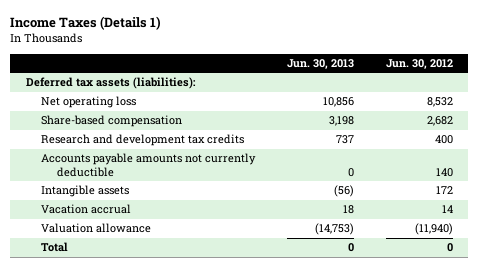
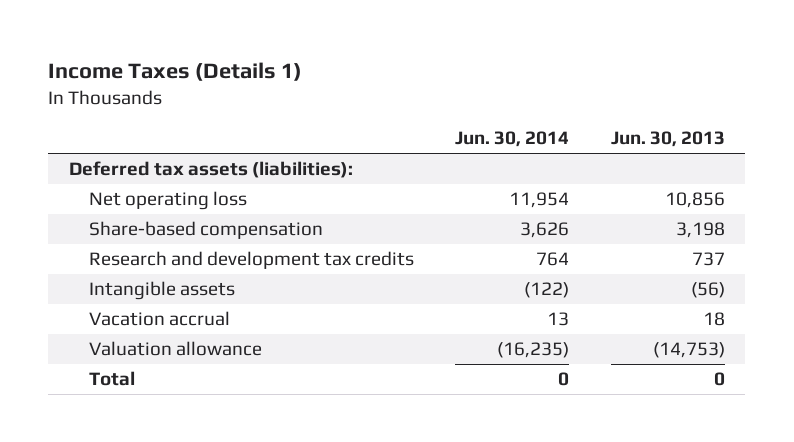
[385,58,453,69] Jun. 30, 2012 -> none
none -> [455,131,570,148] Jun. 30, 2014
[41,153,257,177] Accounts payable amounts not currently deductible -> none

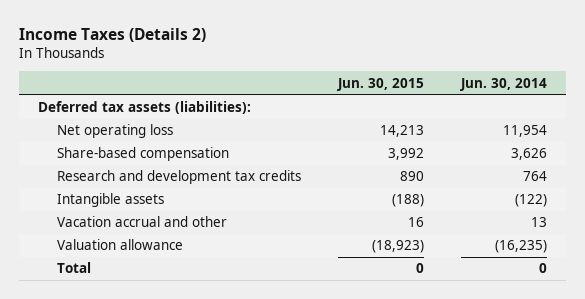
[48,62,303,82] Income Taxes (Details 1) -> [19,27,207,42] Income Taxes (Details 2)
[610,131,725,148] Jun. 30, 2013 -> none
none -> [337,77,425,91] Jun. 30, 2015
[88,311,230,327] Vacation accrual -> [57,216,228,228] Vacation accrual and other

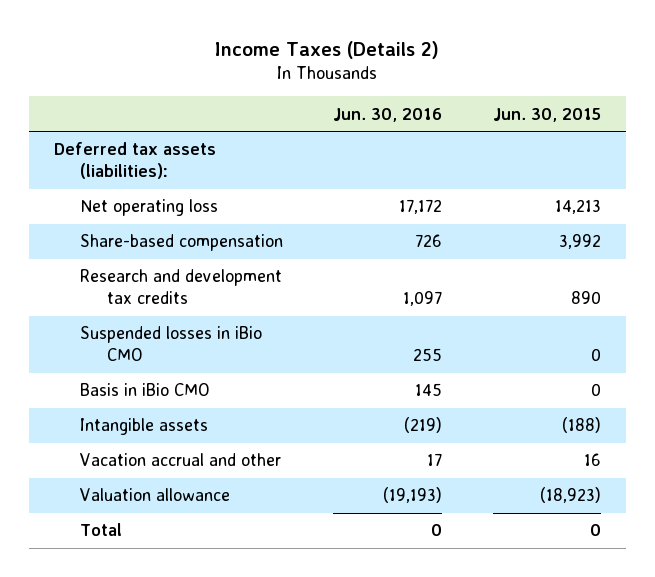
[460,77,548,91] Jun. 30, 2014 -> none
none -> [333,107,443,122] Jun. 30, 2016
none -> [80,326,263,362] Suspended losses in iBio CMO
none -> [80,383,211,397] Basis in iBio CMO

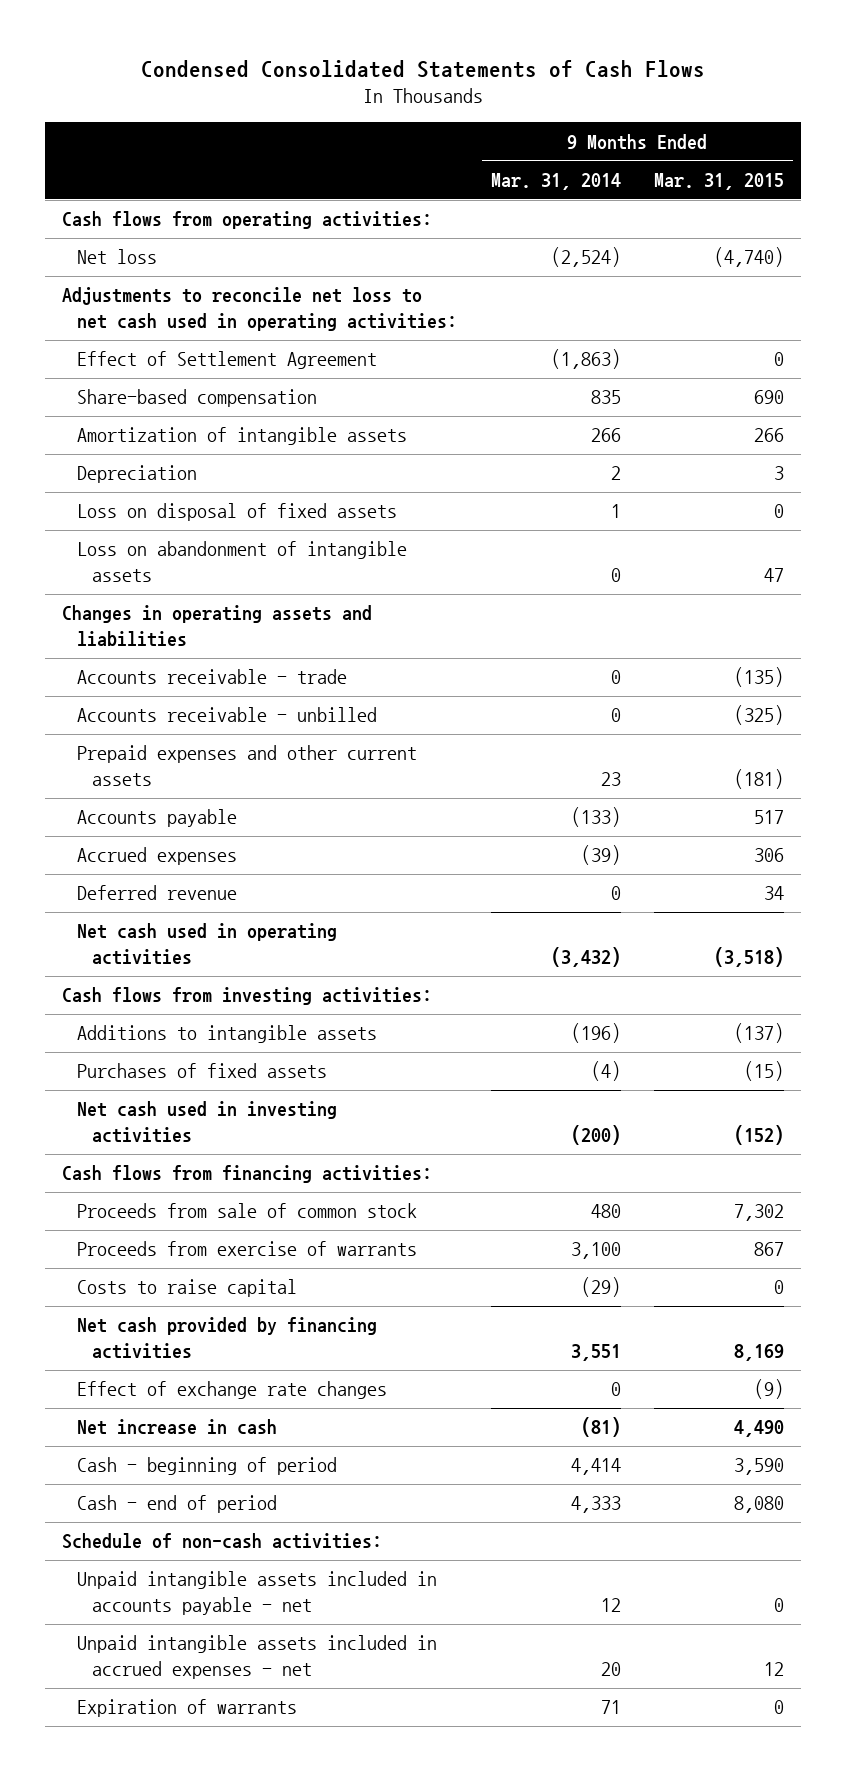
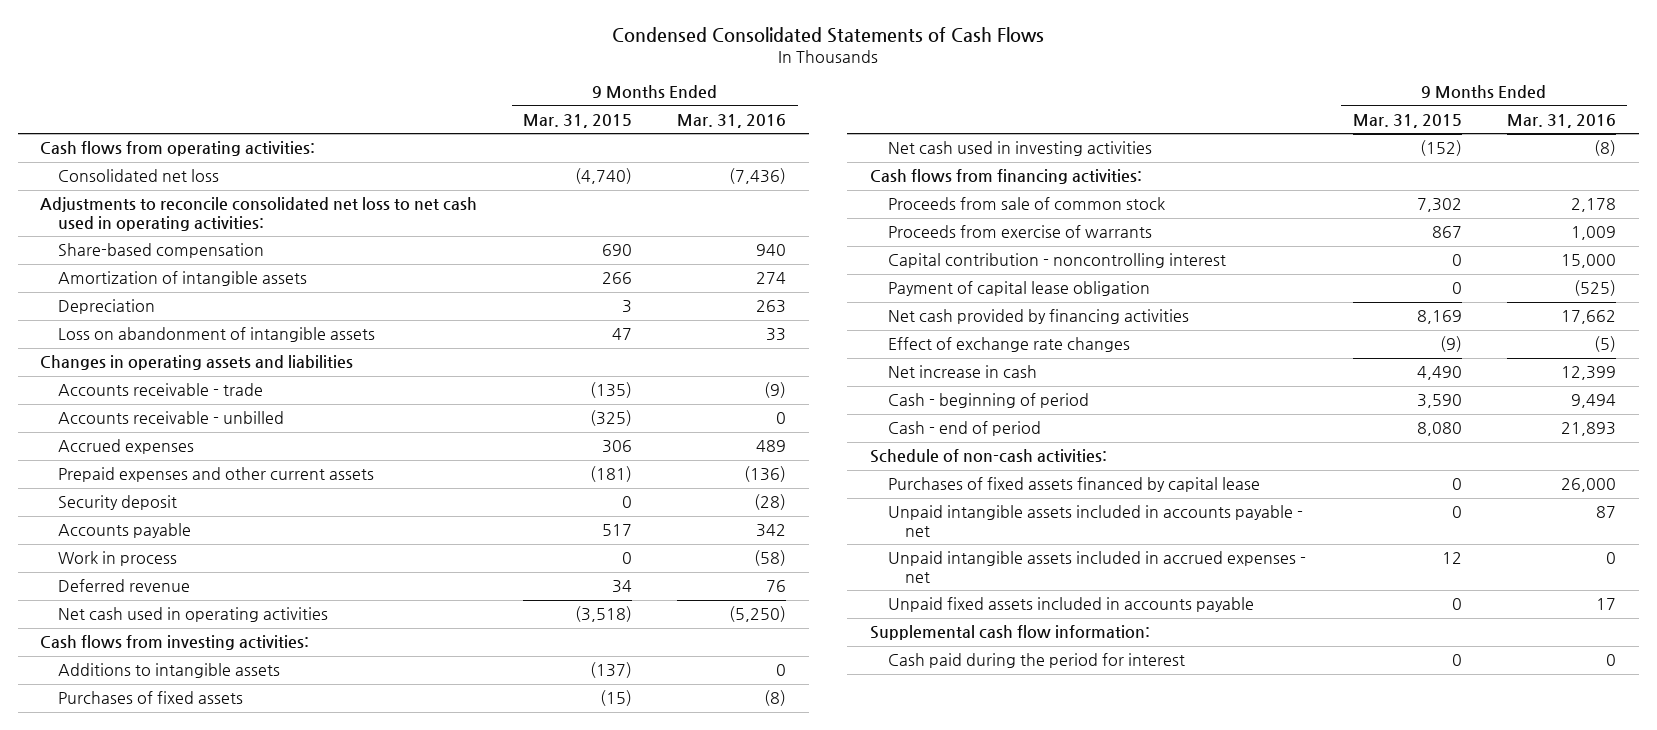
[490,172,621,190] Mar. 31, 2014 -> none
none -> [677,113,787,128] Mar. 31, 2016
[76,351,377,370] Effect of Settlement Agreement -> none
[76,249,157,265] Net loss -> [58,169,220,183] Consolidated net loss
[61,287,457,331] Adjustments to reconcile net loss to net cash used in operating activities: -> [40,197,478,231] Adjustments to reconcile consolidated net loss to net cash used in operating activities:
[76,503,397,522] Loss on disposal of fixed assets -> none
[76,847,237,866] Accrued expenses -> [58,439,195,455] Accrued expenses
none -> [58,495,178,511] Security deposit
none -> [58,551,178,567] Work in process
[76,1279,297,1298] Costs to raise capital -> none
none -> [887,253,1226,269] Capital contribution - noncontrolling interest
none -> [887,281,1150,297] Payment of capital lease obligation
none -> [887,477,1260,493] Purchases of fixed assets financed by capital lease
[76,1699,297,1718] Expiration of warrants -> none
none -> [887,597,1254,613] Unpaid fixed assets included in accounts payable
none -> [870,625,1151,641] Supplemental cash flow information:
none -> [887,653,1185,669] Cash paid during the period for interest

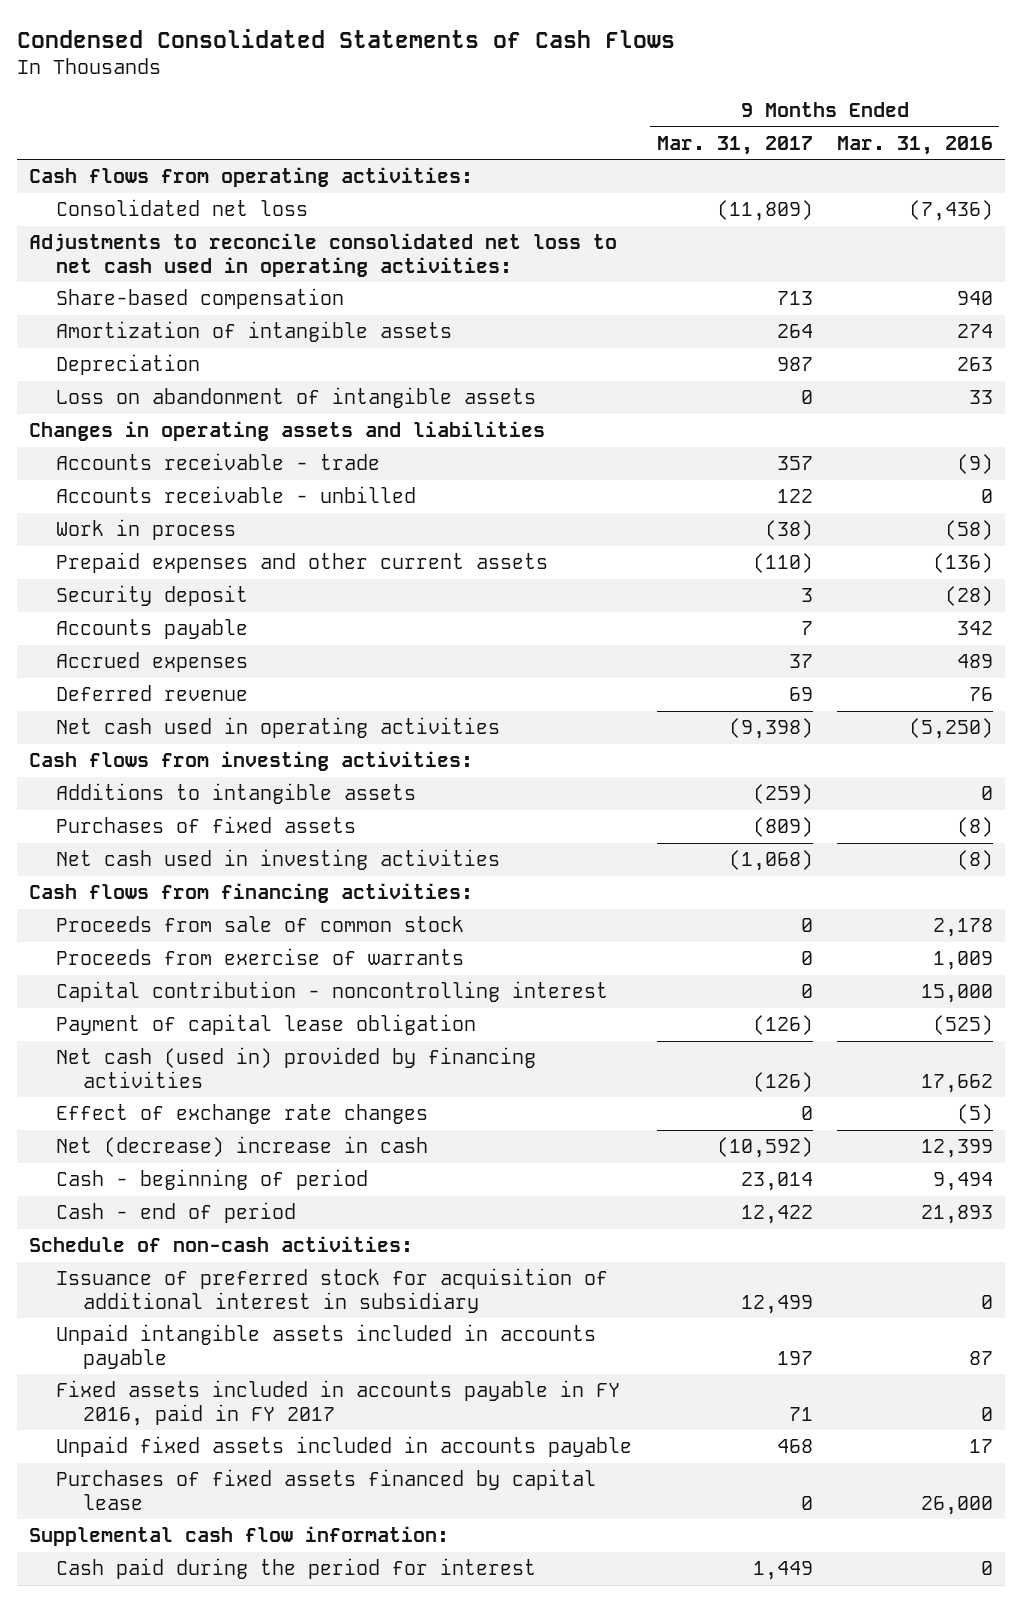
[522,113,632,128] Mar. 31, 2015 -> none
none -> [656,135,813,155] Mar. 31, 2017
[58,551,178,567] Work in process -> [56,519,237,541] Work in process
[58,439,195,455] Accrued expenses -> [56,652,249,673] Accrued expenses
[887,309,1189,325] Net cash provided by financing activities -> [56,1047,537,1088] Net cash (used in) provided by financing activities
[887,365,1037,379] Net increase in cash -> [56,1136,429,1158] Net (decrease) increase in cash
[887,551,1306,583] Unpaid intangible assets included in accrued expenses - net -> none
none -> [56,1268,609,1313] Issuance of preferred stock for acquisition of additional interest in subsidiary
[887,505,1303,537] Unpaid intangible assets included in accounts payable - net -> [56,1324,597,1369] Unpaid intangible assets included in accounts payable
none -> [56,1380,621,1426] Fixed assets included in accounts payable in FY 2016, paid in FY 2017
[887,477,1260,493] Purchases of fixed assets financed by capital lease -> [56,1469,597,1510] Purchases of fixed assets financed by capital lease

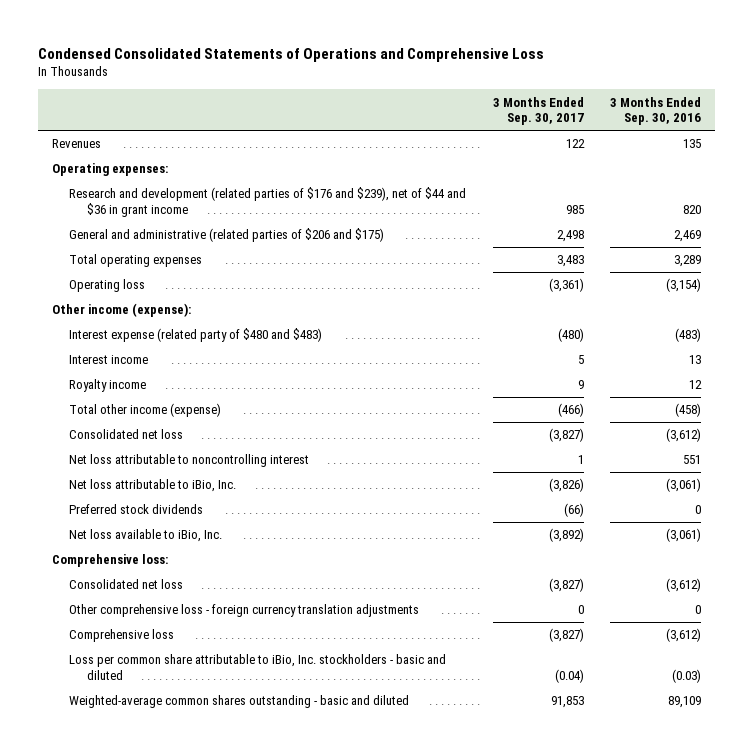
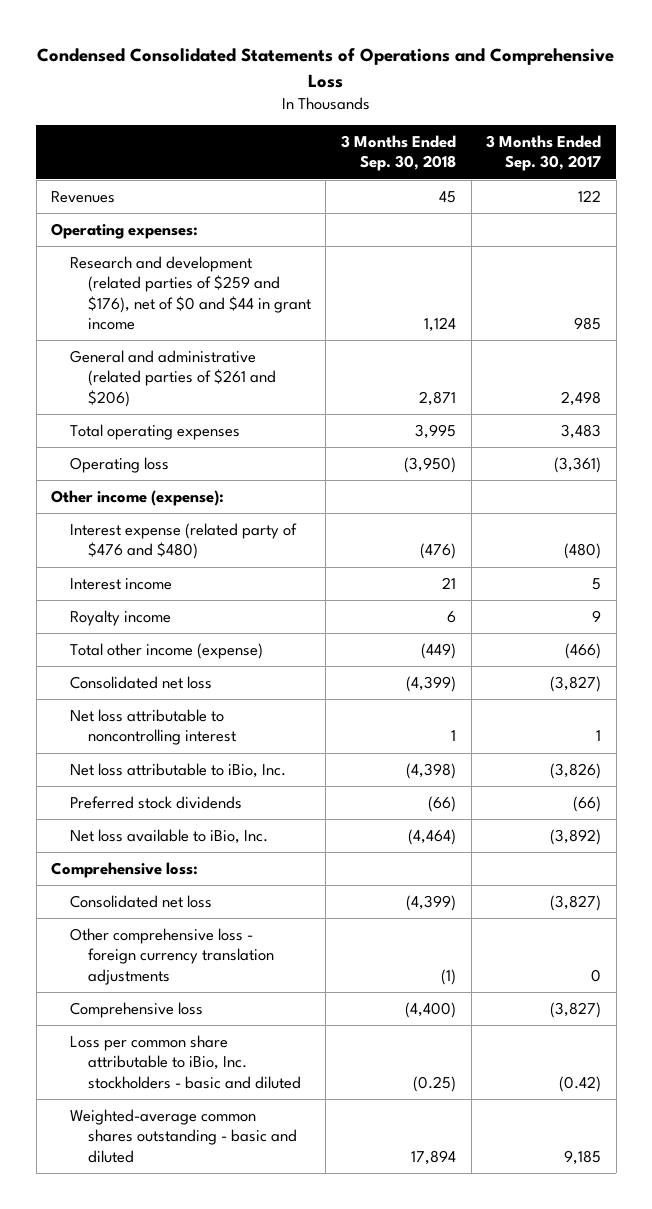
[610,96,702,126] 3 Months Ended Sep. 30, 2016 -> none
none -> [341,134,457,172] 3 Months Ended Sep. 30, 2018
[69,187,467,217] Research and development (related parties of $176 and $239), net of $44 and $36 in grant income -> [69,255,311,331] Research and development (related parties of $259 and $176), net of $0 and $44 in grant income
[69,228,385,243] General and administrative (related parties of $206 and $175) -> [69,349,276,407] General and administrative (related parties of $261 and $206)
[69,328,323,343] Interest expense (related party of $480 and $483) -> [69,522,297,560] Interest expense (related party of $476 and $480)
[554,668,584,683] (0.04) -> [559,1075,602,1092] (0.42)
[550,696,584,709] 91,853 -> [564,1149,602,1165] 9,185

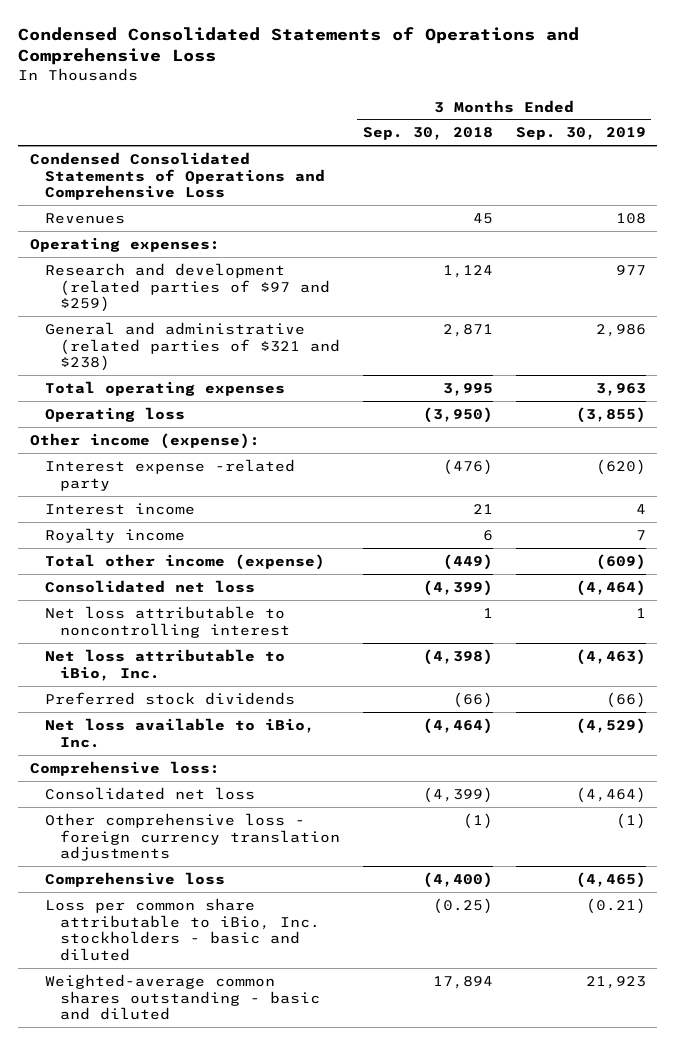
[486,134,602,172] 3 Months Ended Sep. 30, 2017 -> none
none -> [515,127,646,141] Sep. 30, 2019
none -> [29,151,326,201] Condensed Consolidated Statements of Operations and Comprehensive Loss
[69,255,311,331] Research and development (related parties of $259 and $176), net of $0 and $44 in grant income -> [45,262,331,313] Research and development (related parties of $97 and $259)
[69,349,276,407] General and administrative (related parties of $261 and $206) -> [45,321,341,372] General and administrative (related parties of $321 and $238)
[69,522,297,560] Interest expense (related party of $476 and $480) -> [45,458,296,491] Interest expense -related party

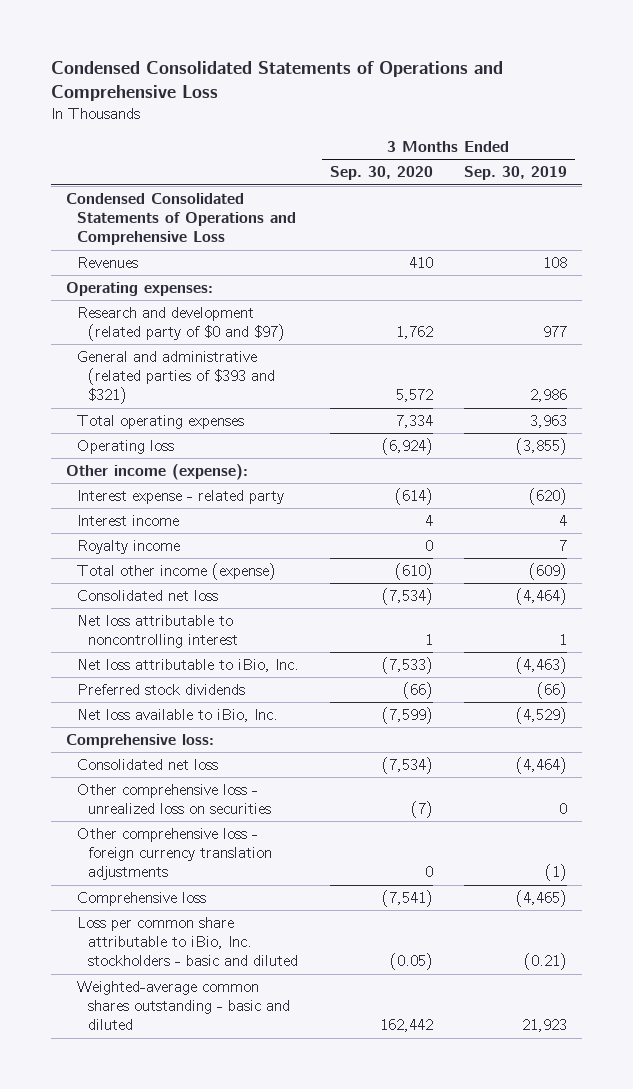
[362,127,493,141] Sep. 30, 2018 -> none
none -> [329,166,433,181] Sep. 30, 2020
[45,262,331,313] Research and development (related parties of $97 and $259) -> [77,306,286,342] Research and development (related party of $0 and $97)
[45,321,341,372] General and administrative (related parties of $321 and $238) -> [77,350,276,405] General and administrative (related parties of $393 and $321)
[45,458,296,491] Interest expense -related party -> [77,489,285,504] Interest expense - related party
none -> [77,783,272,815] Other comprehensive loss - unrealized loss on securities

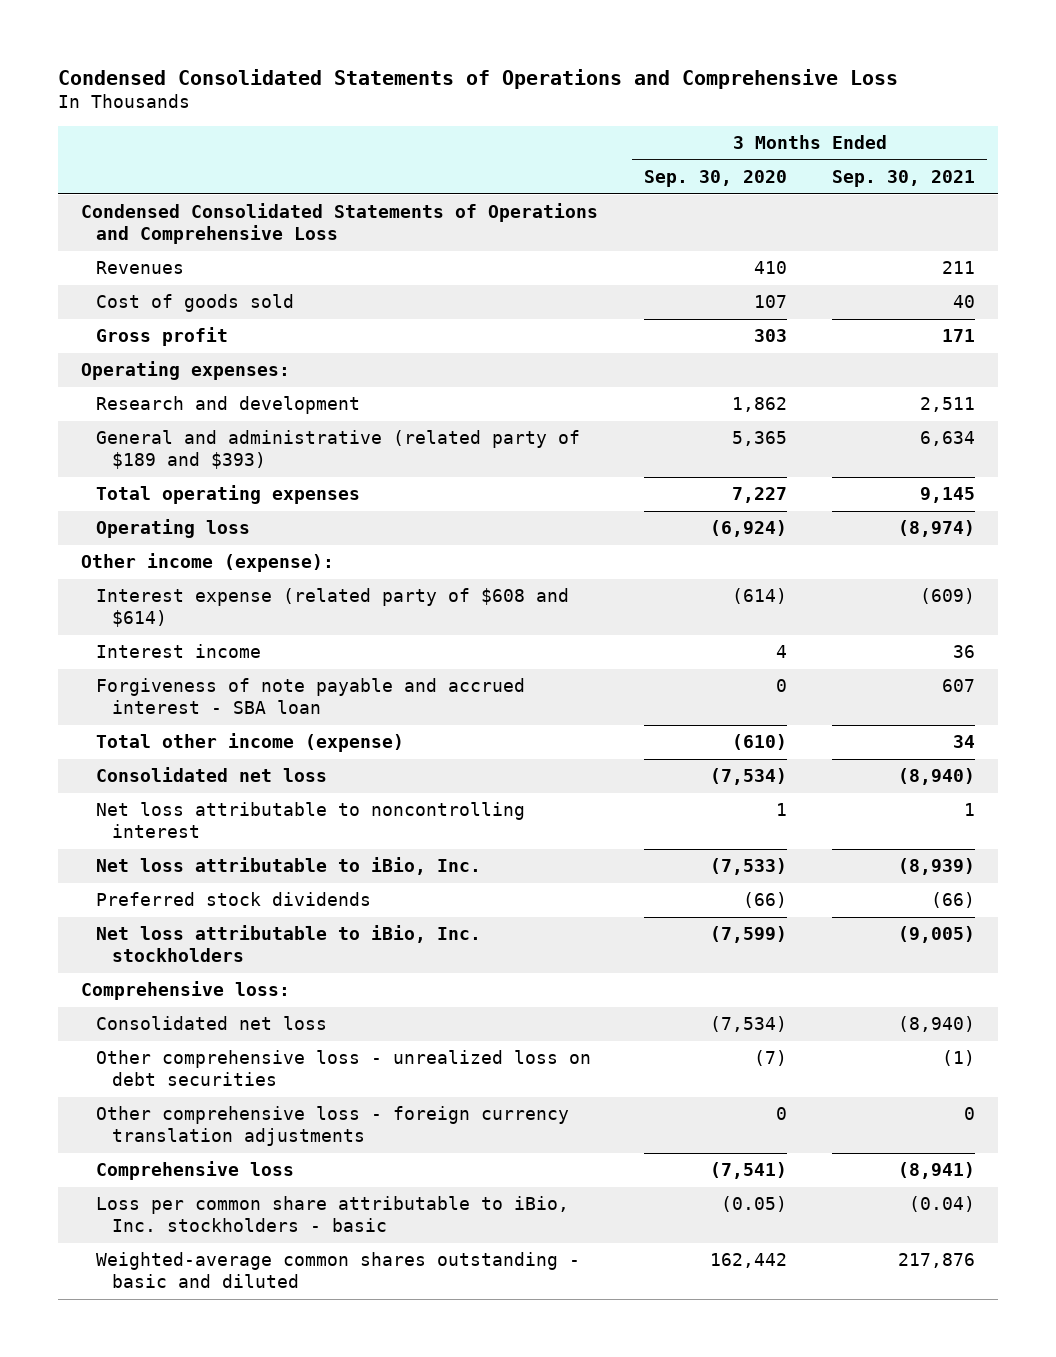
[463,166,567,181] Sep. 30, 2019 -> none
none -> [832,170,976,188] Sep. 30, 2021
none -> [96,294,295,313] Cost of goods sold
none -> [96,327,229,347] Gross profit
[77,306,286,342] Research and development (related party of $0 and $97) -> [96,396,361,415] Research and development
[395,326,433,340] 1,762 -> [731,397,787,413] 1,862
[77,350,276,405] General and administrative (related parties of $393 and $321) -> [96,430,581,470] General and administrative (related party of $189 and $393)
[395,389,433,403] 5,572 -> [731,431,787,447] 5,365
[395,414,433,428] 7,334 -> [731,487,787,504] 7,227
[77,489,285,504] Interest expense - related party -> [96,588,570,628] Interest expense (related party of $608 and $614)
[77,539,181,554] Royalty income -> none
none -> [96,678,526,715] Forgiveness of note payable and accrued interest - SBA loan
[77,708,279,722] Net loss available to iBio, Inc. -> [96,925,482,963] Net loss attributable to iBio, Inc. stockholders
[77,783,272,815] Other comprehensive loss - unrealized loss on securities -> [96,1050,592,1087] Other comprehensive loss - unrealized loss on debt securities
[77,916,299,967] Loss per common share attributable to iBio, Inc. stockholders - basic and diluted -> [96,1196,570,1233] Loss per common share attributable to iBio, Inc. stockholders - basic

